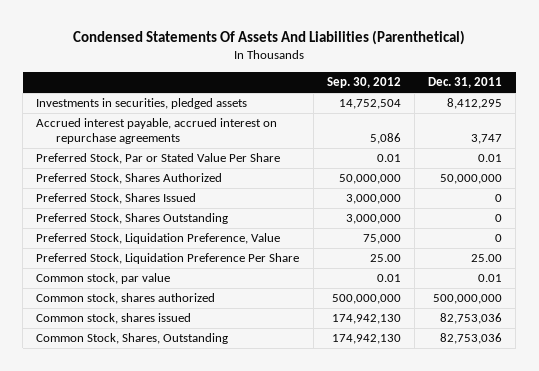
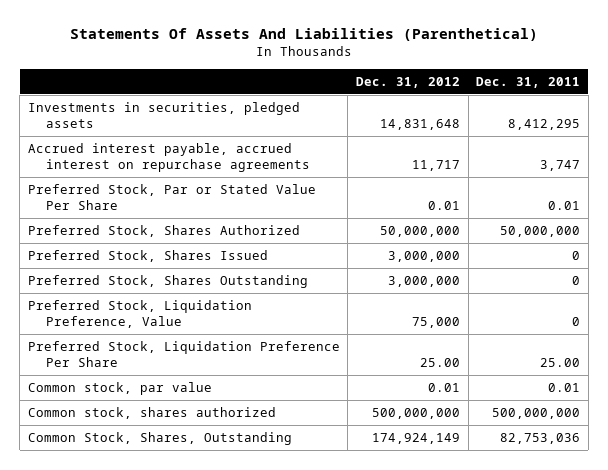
[73,30,466,46] Condensed Statements Of Assets And Liabilities (Parenthetical) -> [69,28,538,42] Statements Of Assets And Liabilities (Parenthetical)
[326,77,401,89] Sep. 30, 2012 -> none
none -> [355,76,460,88] Dec. 31, 2012
[36,313,192,325] Common stock, shares issued -> none

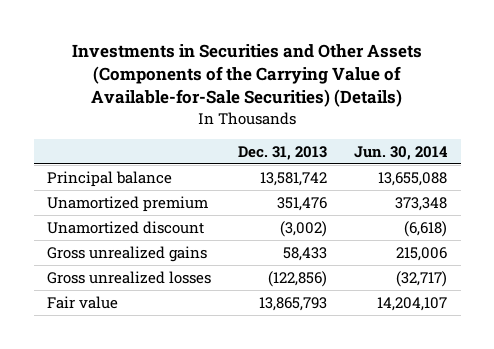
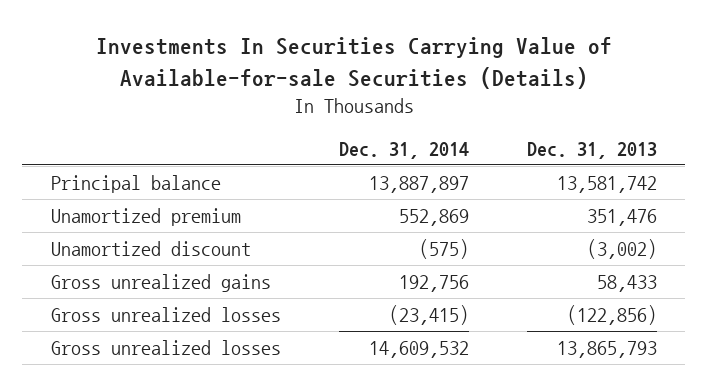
[72,43,423,108] Investments in Securities and Other Assets (Components of the Carrying Value of Available-for-Sale Securities) (Details) -> [95,37,612,89] Investments In Securities Carrying Value of Available-for-sale Securities (Details)
[354,145,449,160] Jun. 30, 2014 -> none
none -> [338,141,469,159] Dec. 31, 2014
[47,296,119,310] Fair value -> [50,339,281,355] Gross unrealized losses

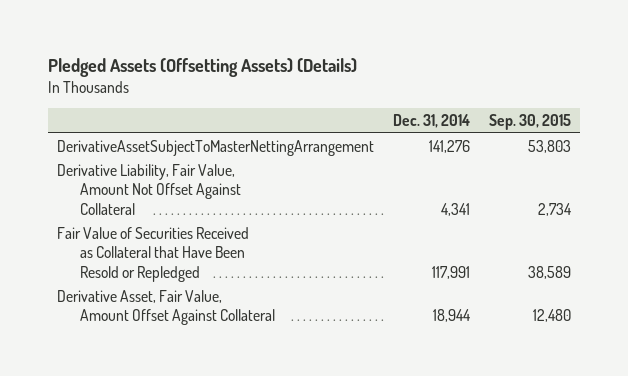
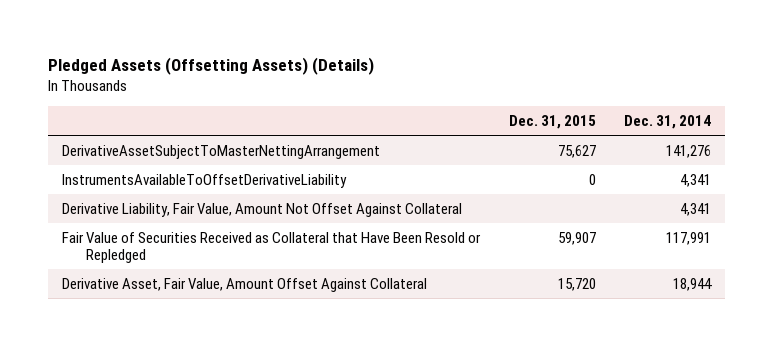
[488,114,571,131] Sep. 30, 2015 -> none
none -> [508,114,596,129] Dec. 31, 2015
none -> [62,173,348,188] InstrumentsAvailableToOffsetDerivativeLiability

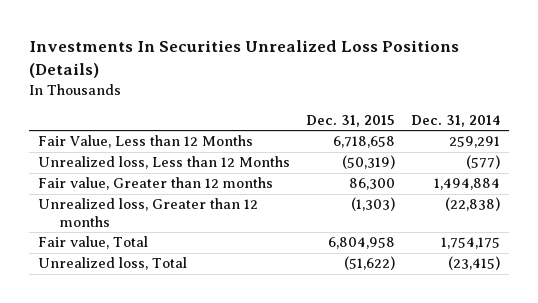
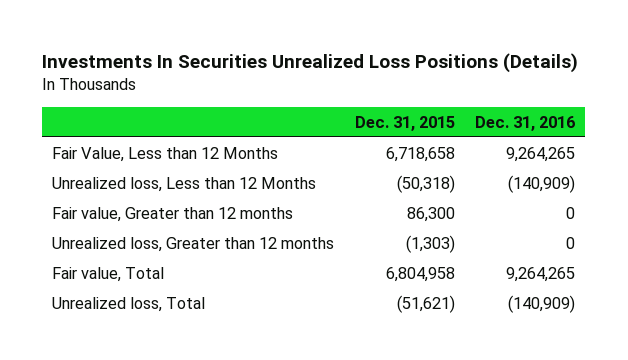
[411,114,501,127] Dec. 31, 2014 -> none
none -> [475,115,576,131] Dec. 31, 2016
[342,155,396,170] (50,319) -> [396,175,455,194] (50,318)
[344,256,396,271] (51,622) -> [396,295,455,314] (51,621)

